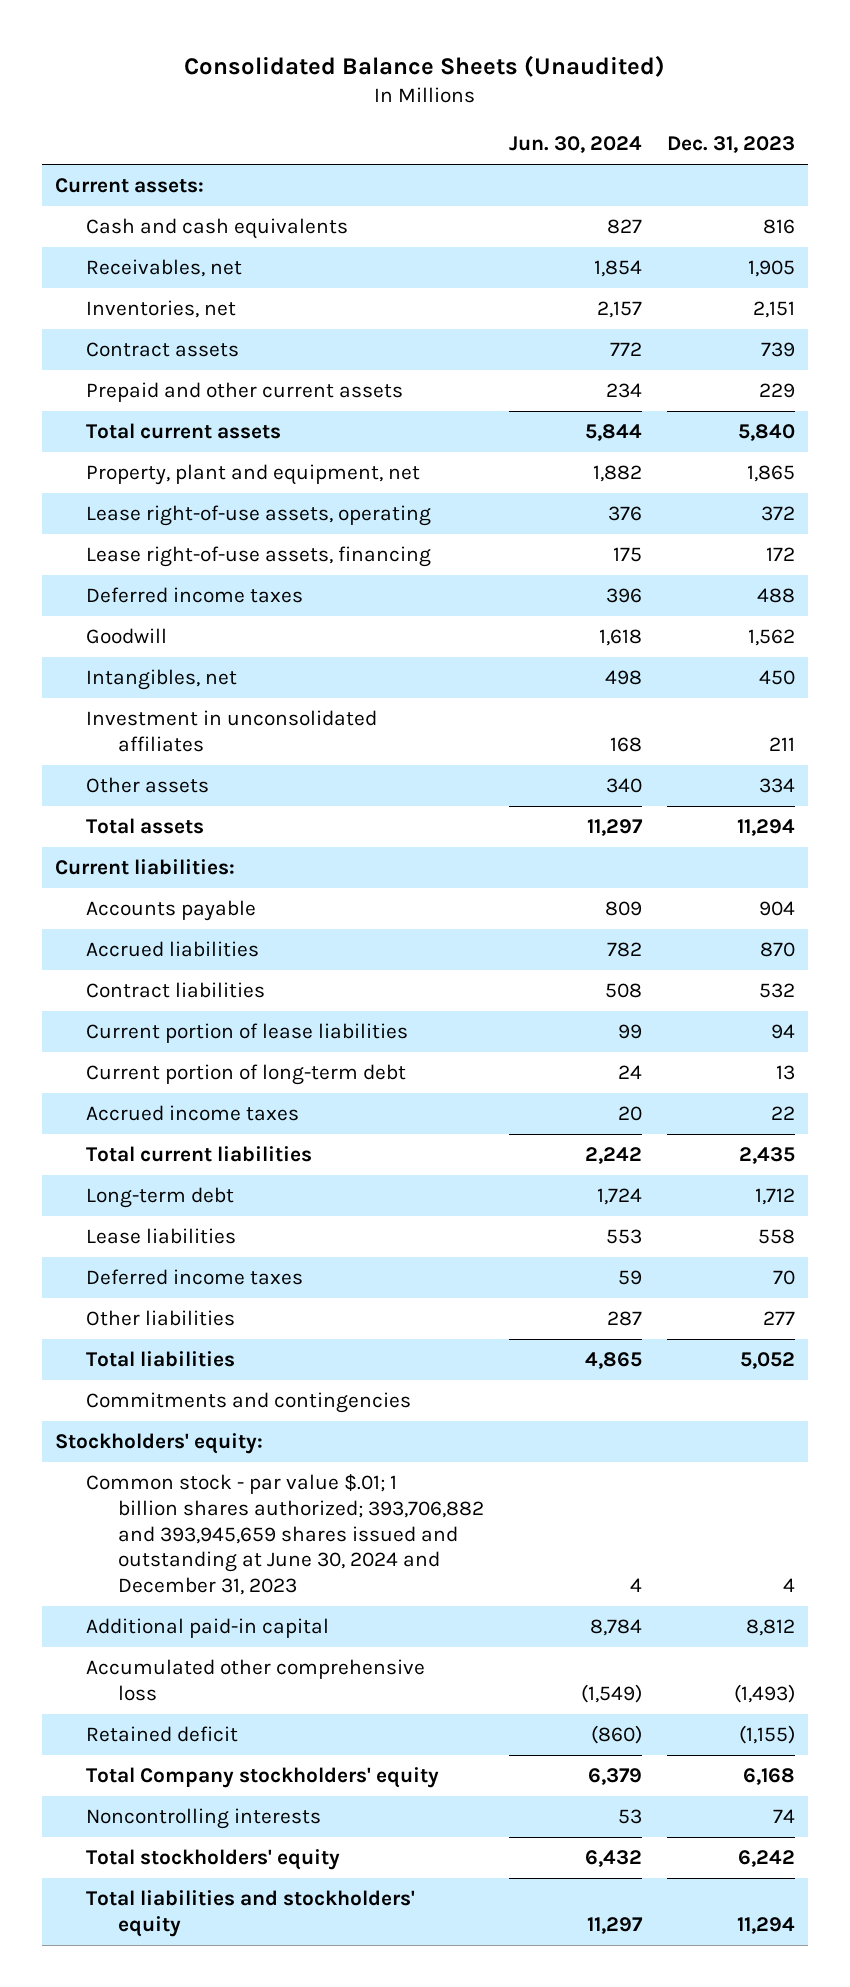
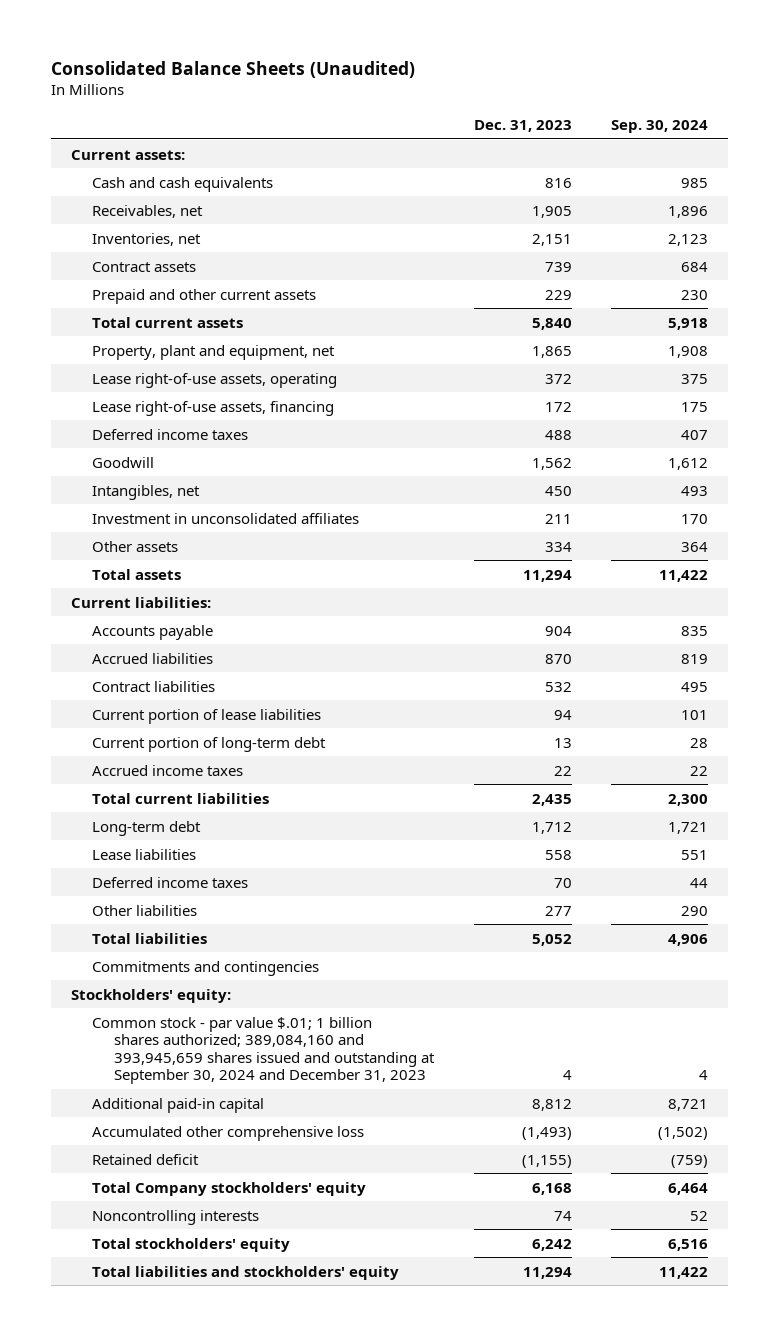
[509,136,643,154] Jun. 30, 2024 -> none
none -> [611,119,709,133] Sep. 30, 2024
[86,1474,484,1596] Common stock - par value $.01; 1 billion shares authorized; 393,706,882 and 393,945,659 shares issued and outstanding at June 30, 2024 and December 31, 2023 -> [92,1016,435,1085] Common stock - par value $.01; 1 billion shares authorized; 389,084,160 and 393,945,659 shares issued and outstanding at September 30, 2024 and December 31, 2023

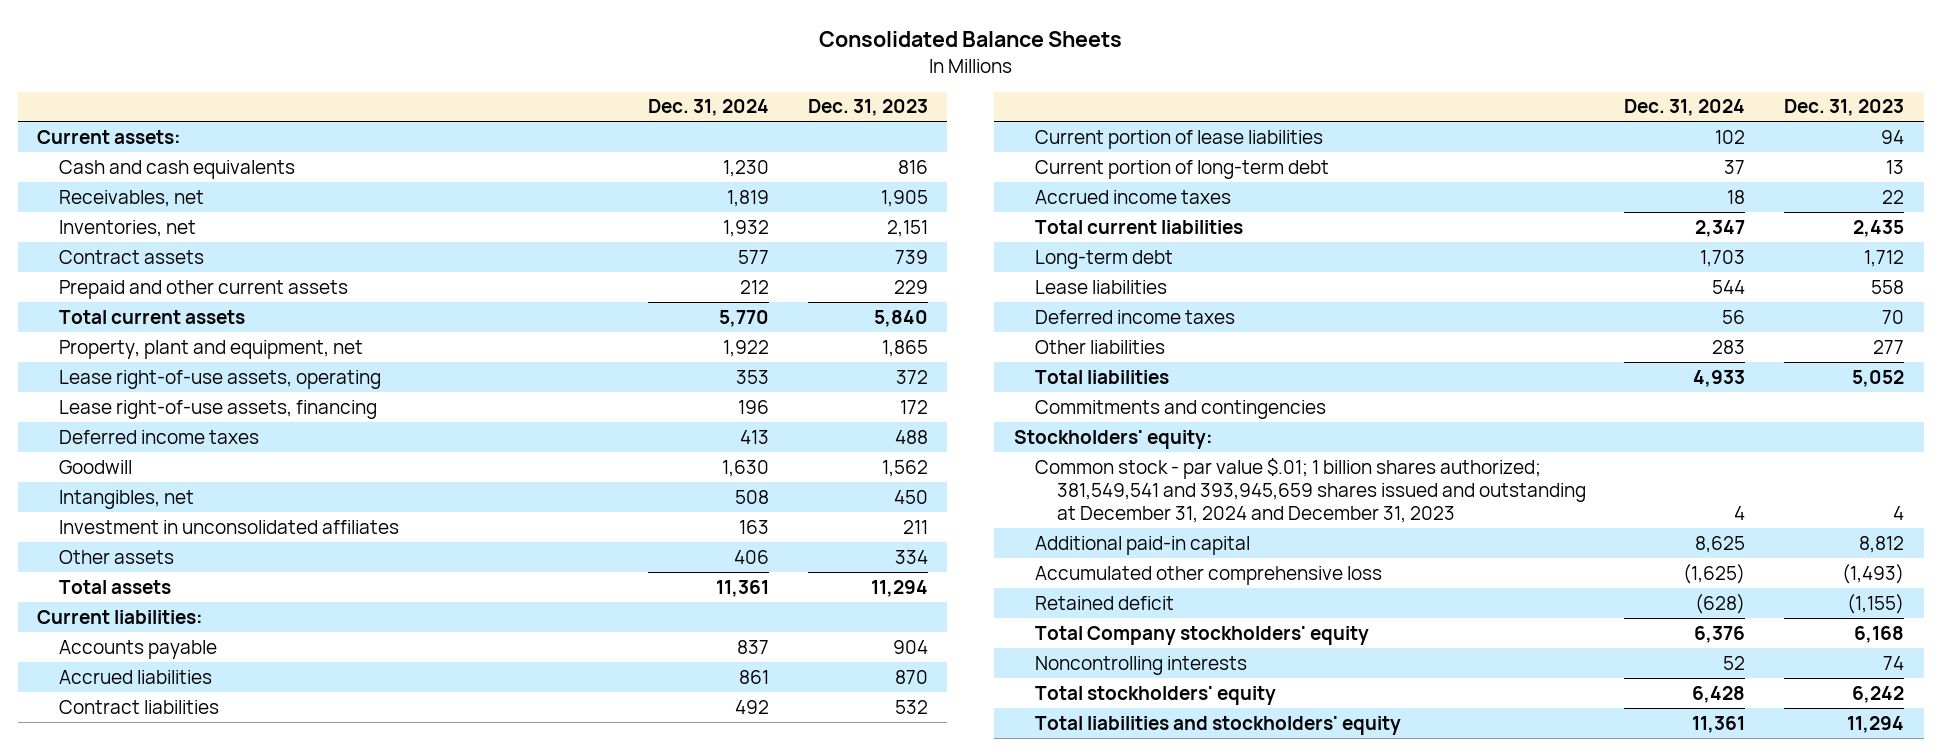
[51,60,416,78] Consolidated Balance Sheets (Unaudited) -> [818,31,1122,48] Consolidated Balance Sheets
[611,119,709,133] Sep. 30, 2024 -> none
none -> [648,99,770,117] Dec. 31, 2024
[92,1016,435,1085] Common stock - par value $.01; 1 billion shares authorized; 389,084,160 and 393,945,659 shares issued and outstanding at September 30, 2024 and December 31, 2023 -> [1035,457,1586,524] Common stock - par value $.01; 1 billion shares authorized; 381,549,541 and 393,945,659 shares issued and outstanding at December 31, 2024 and December 31, 2023

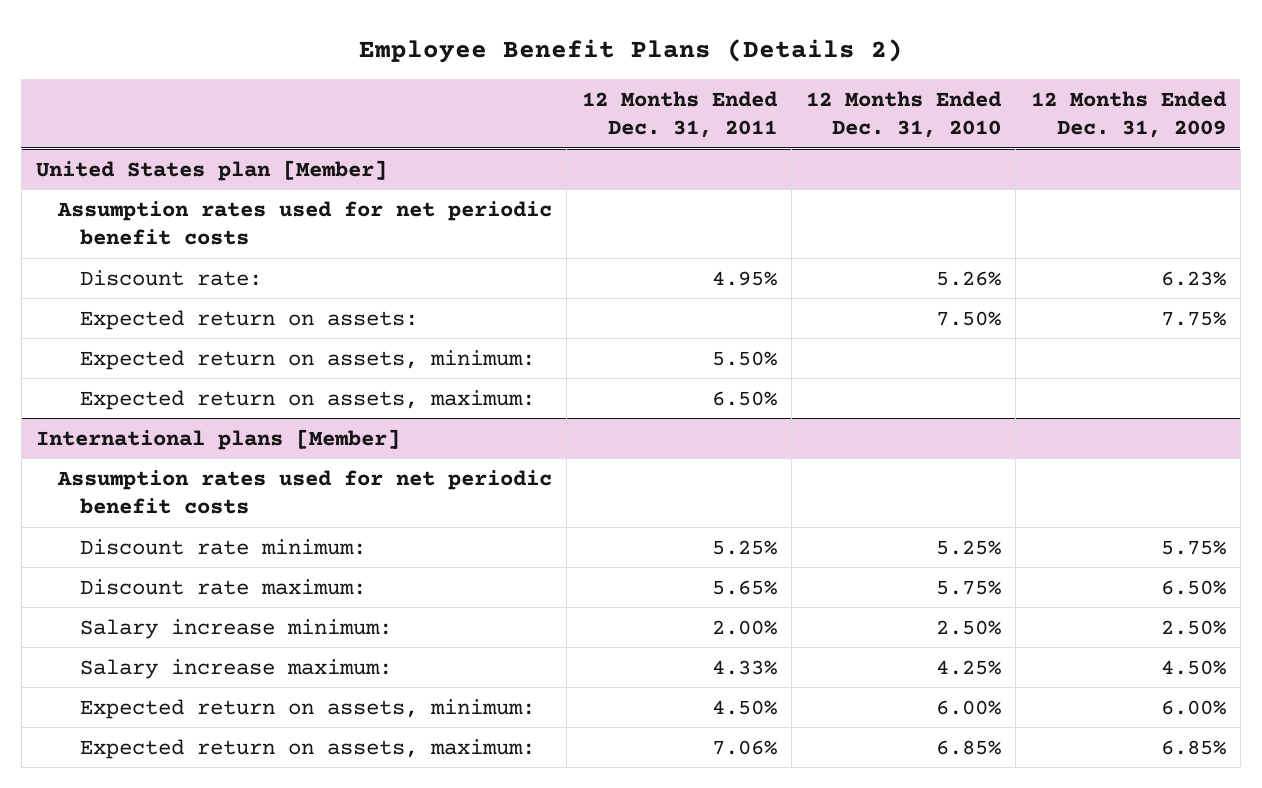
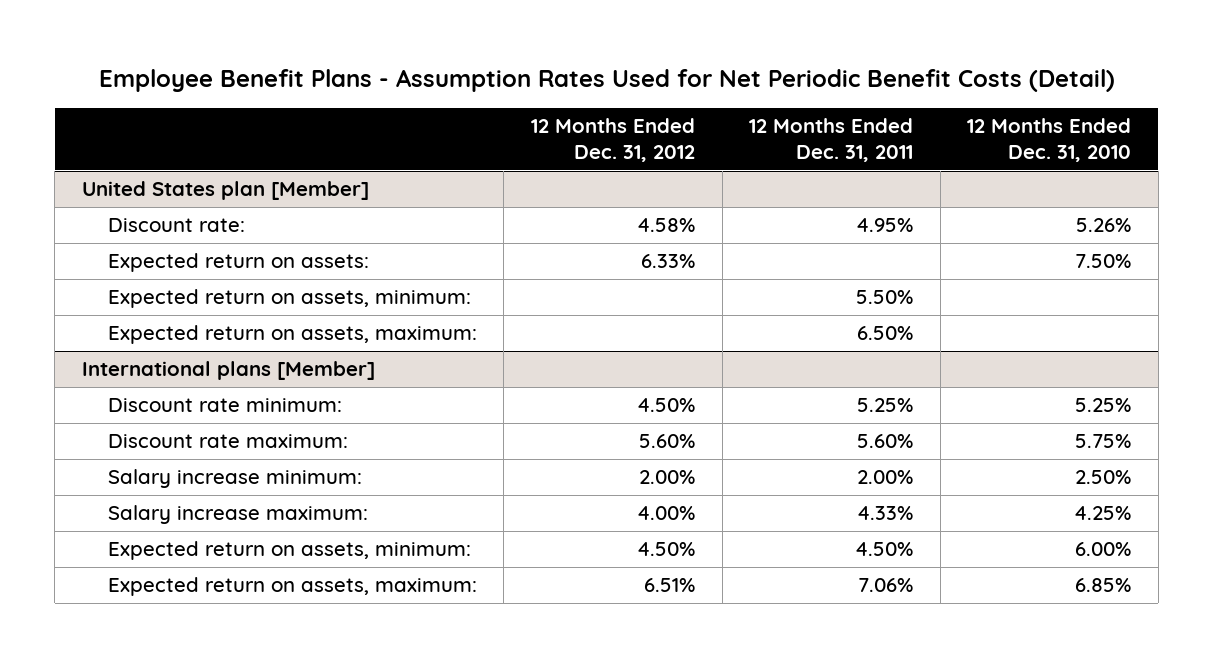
[358,38,903,63] Employee Benefit Plans (Details 2) -> [98,69,1115,93] Employee Benefit Plans - Assumption Rates Used for Net Periodic Benefit Costs (Detail)
[1030,91,1227,139] 12 Months Ended Dec. 31, 2009 -> none
none -> [530,118,695,163] 12 Months Ended Dec. 31, 2012
[57,200,553,245] Assumption rates used for net periodic benefit costs -> none
[57,469,553,514] Assumption rates used for net periodic benefit costs -> none
[711,579,777,595] 5.65% -> [857,434,914,449] 5.60%

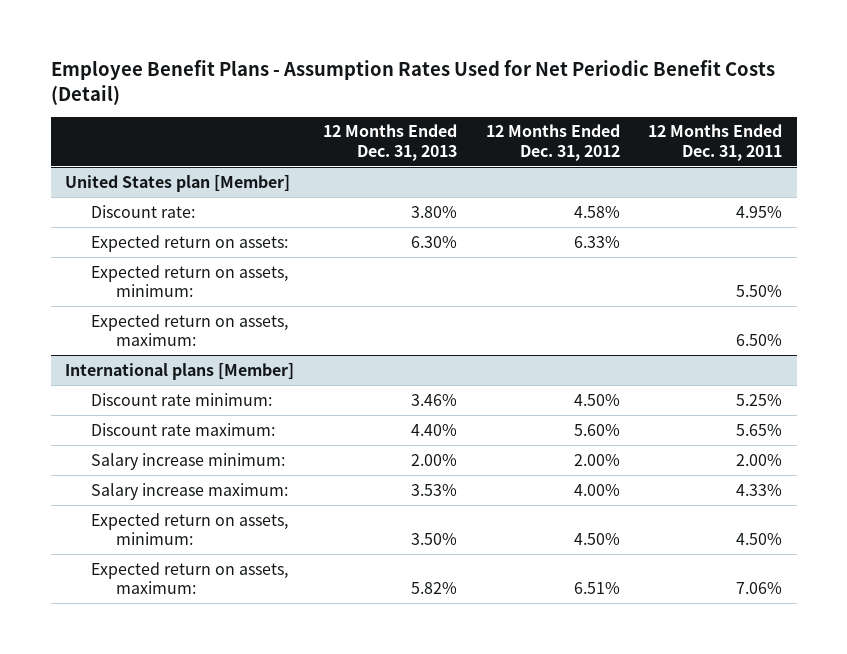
[967,118,1132,163] 12 Months Ended Dec. 31, 2010 -> none
none -> [322,124,457,161] 12 Months Ended Dec. 31, 2013
[857,434,914,449] 5.60% -> [736,423,783,436] 5.65%

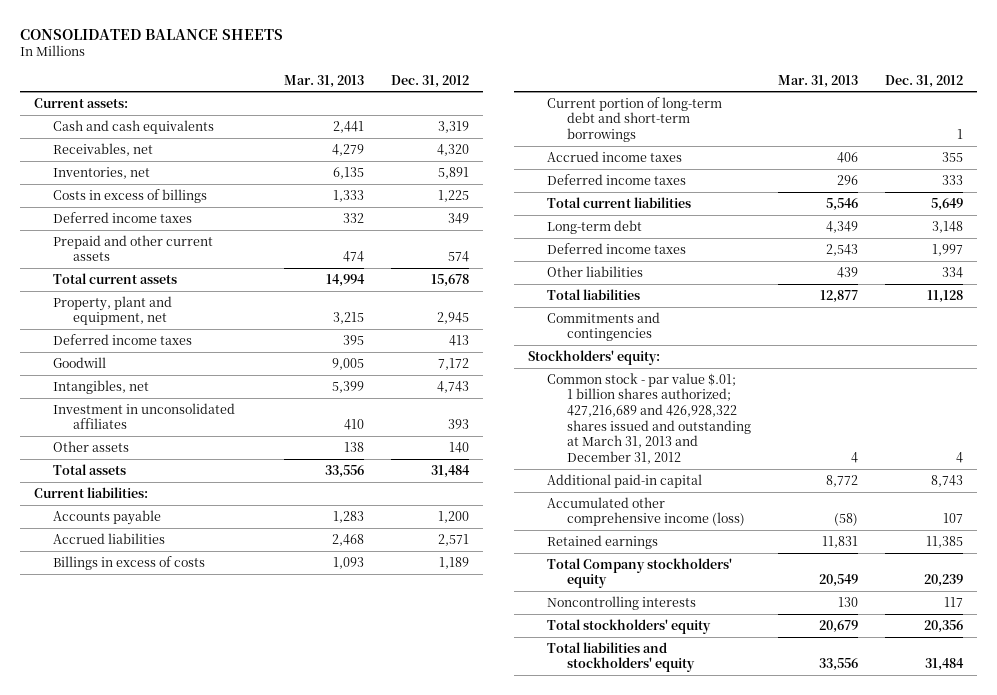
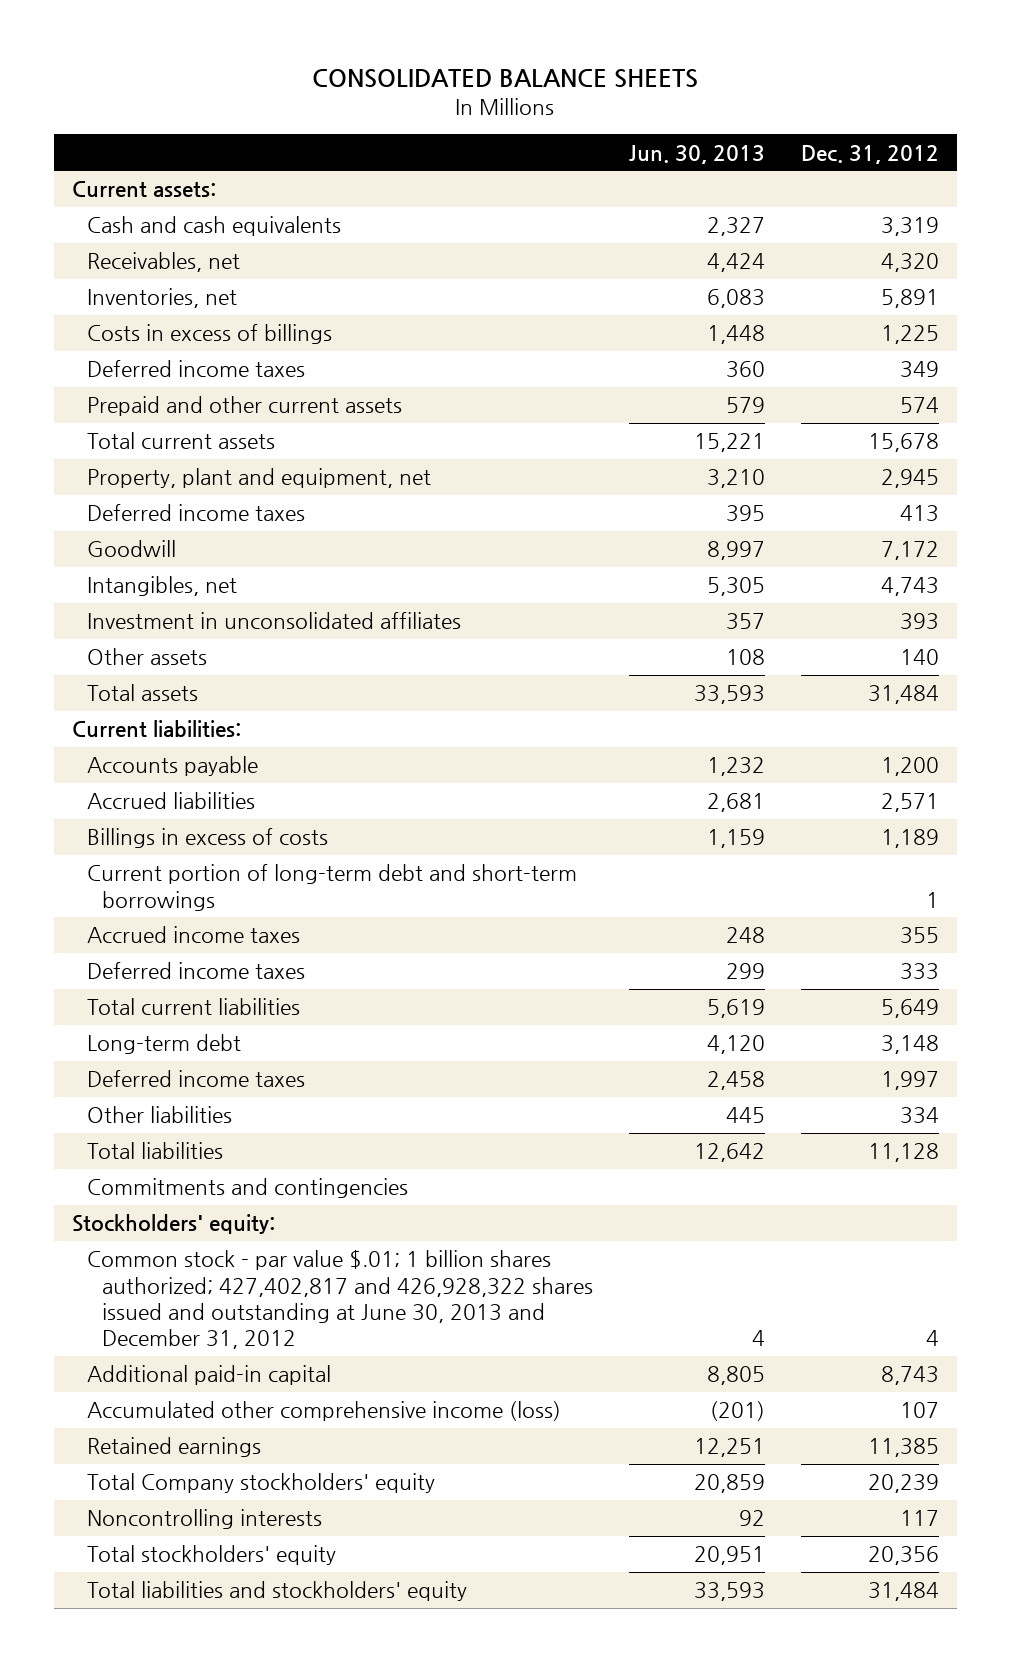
[283,74,364,88] Mar. 31, 2013 -> none
none -> [629,144,766,164] Jun. 30, 2013
[547,372,751,464] Common stock - par value $.01; 1 billion shares authorized; 427,216,689 and 426,928,322 shares issued and outstanding at March 31, 2013 and December 31, 2012 -> [86,1250,594,1350] Common stock - par value $.01; 1 billion shares authorized; 427,402,817 and 426,928,322 shares issued and outstanding at June 30, 2013 and December 31, 2012

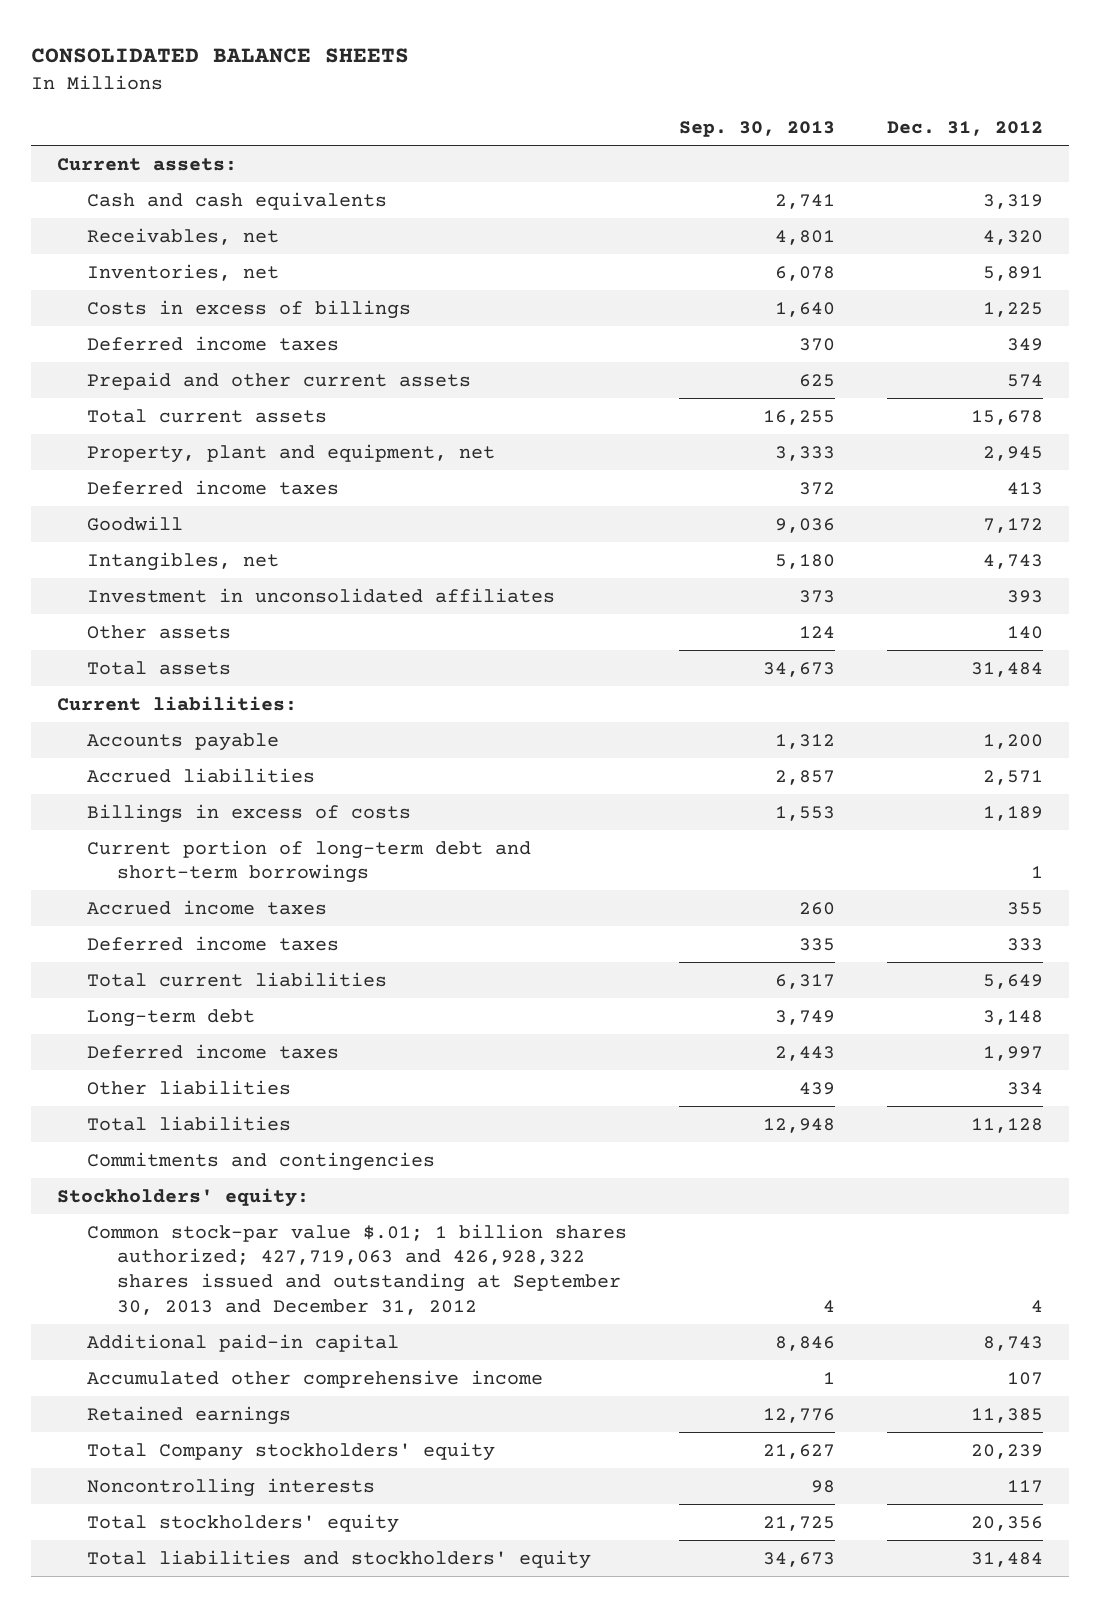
[629,144,766,164] Jun. 30, 2013 -> none
none -> [678,121,835,138] Sep. 30, 2013
[86,1250,594,1350] Common stock - par value $.01; 1 billion shares authorized; 427,402,817 and 426,928,322 shares issued and outstanding at June 30, 2013 and December 31, 2012 -> [86,1223,627,1315] Common stock-par value $.01; 1 billion shares authorized; 427,719,063 and 426,928,322 shares issued and outstanding at September 30, 2013 and December 31, 2012
[86,1401,561,1422] Accumulated other comprehensive income (loss) -> [86,1369,543,1388] Accumulated other comprehensive income

